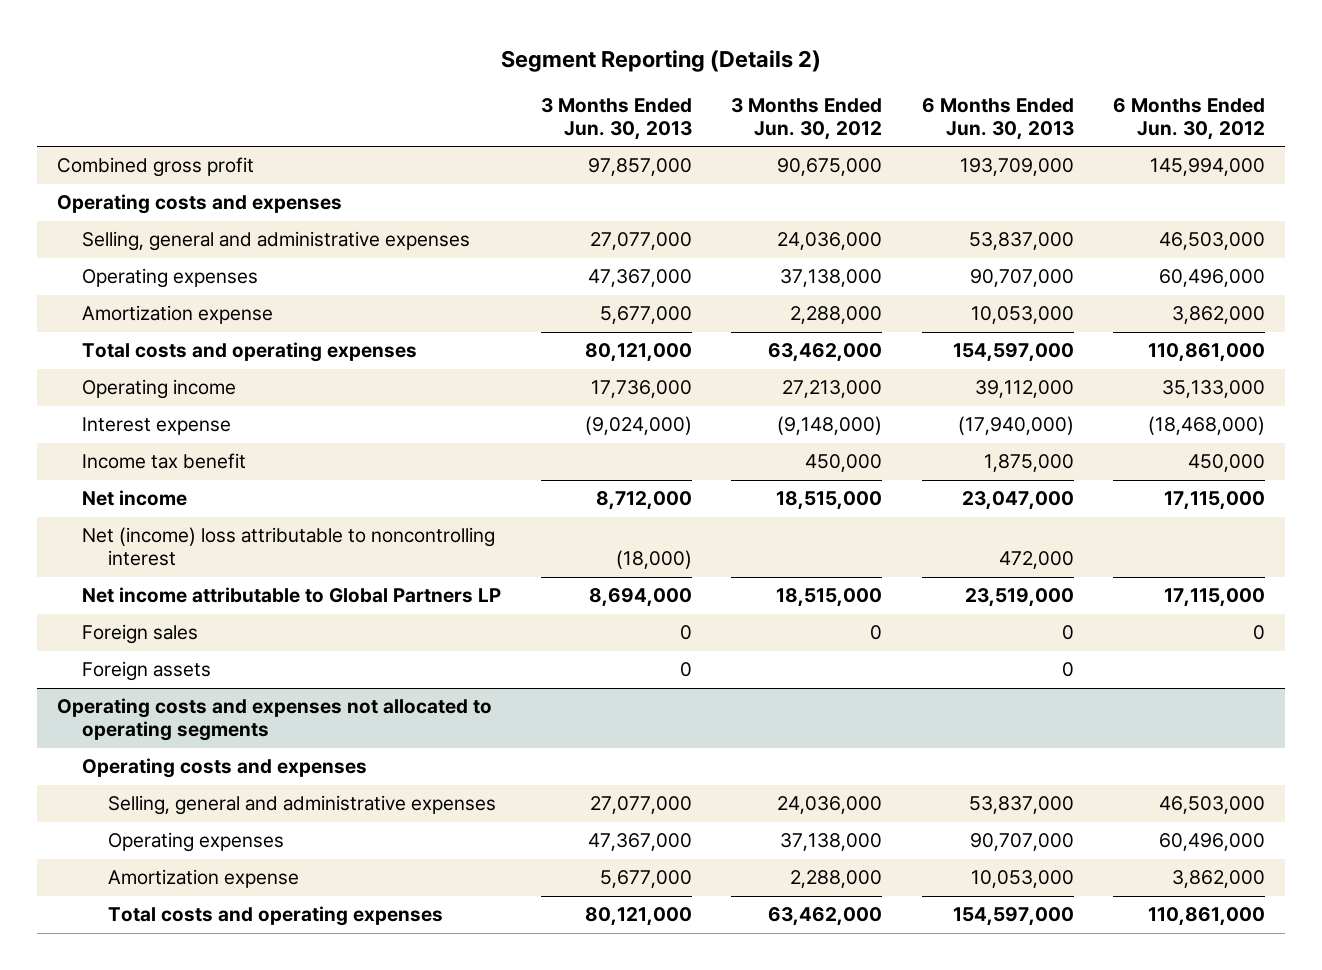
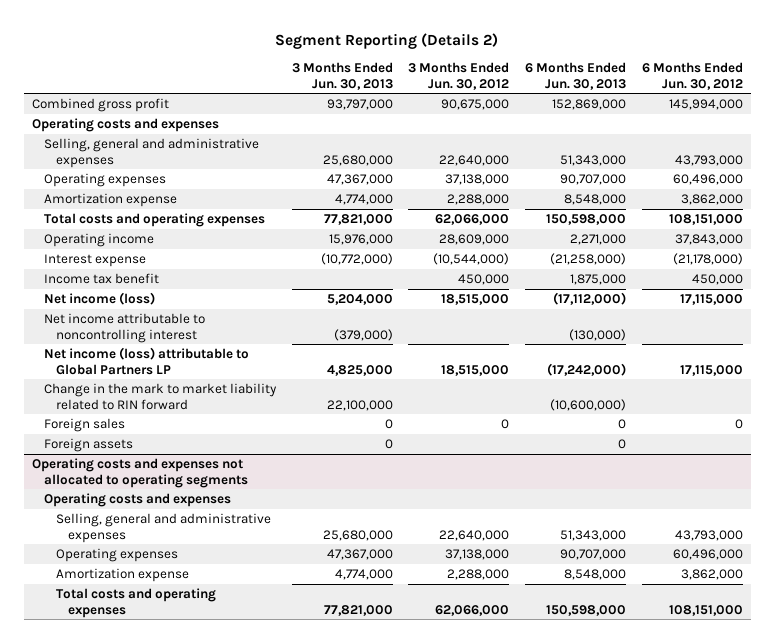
[587,158,692,177] 97,857,000 -> [326,99,393,111] 93,797,000
[959,158,1074,177] 193,709,000 -> [552,99,627,111] 152,869,000
[589,232,692,251] 27,077,000 -> [322,154,393,166] 25,680,000
[777,232,883,251] 24,036,000 -> [439,154,510,166] 22,640,000
[968,232,1074,251] 53,837,000 -> [560,154,627,166] 51,343,000
[1159,232,1266,251] 46,503,000 -> [675,154,744,166] 43,793,000
[599,306,692,325] 5,677,000 -> [334,194,393,206] 4,774,000
[970,306,1074,325] 10,053,000 -> [564,194,627,206] 8,548,000
[584,343,692,363] 80,121,000 -> [323,214,393,226] 77,821,000
[768,343,883,363] 63,462,000 -> [435,214,510,226] 62,066,000
[952,343,1074,363] 154,597,000 -> [546,214,627,226] 150,598,000
[1148,343,1266,363] 110,861,000 -> [669,214,744,226] 108,151,000
[590,380,692,399] 17,736,000 -> [328,234,393,246] 15,976,000
[782,380,883,399] 27,213,000 -> [439,234,510,246] 28,609,000
[974,380,1074,399] 39,112,000 -> [570,234,627,246] 2,271,000
[1162,380,1266,399] 35,133,000 -> [675,234,744,246] 37,843,000
[584,416,692,436] (9,024,000) -> [320,253,393,266] (10,772,000)
[777,416,883,436] (9,148,000) -> [433,253,510,266] (10,544,000)
[957,416,1074,436] (17,940,000) -> [550,253,627,266] (21,258,000)
[1148,416,1266,436] (18,468,000) -> [673,253,744,266] (21,178,000)
[82,490,188,507] Net income -> [43,292,155,306] Net income (loss)
[595,491,692,511] 8,712,000 -> [326,294,393,306] 5,204,000
[961,491,1074,511] 23,047,000 -> [553,292,627,306] (17,112,000)
[82,527,496,567] Net (income) loss attributable to noncontrolling interest -> [43,313,205,343] Net income attributable to noncontrolling interest
[615,550,692,570] (18,000) -> [333,328,393,341] (379,000)
[998,551,1074,570] 472,000 -> [569,328,627,341] (130,000)
[82,587,502,604] Net income attributable to Global Partners LP -> [43,347,249,375] Net income (loss) attributable to Global Partners LP
[588,588,692,608] 8,694,000 -> [326,364,393,376] 4,825,000
[964,588,1074,608] 23,519,000 -> [547,362,627,376] (17,242,000)
none -> [43,383,277,410] Change in the mark to market liability related to RIN forward
[589,796,692,815] 27,077,000 -> [322,529,393,541] 25,680,000
[777,796,883,815] 24,036,000 -> [439,529,510,541] 22,640,000
[968,796,1074,815] 53,837,000 -> [560,529,627,541] 51,343,000
[1159,796,1266,815] 46,503,000 -> [675,529,744,541] 43,793,000
[599,870,692,889] 5,677,000 -> [334,569,393,581] 4,774,000
[970,870,1074,889] 10,053,000 -> [564,569,627,581] 8,548,000
[584,907,692,927] 80,121,000 -> [323,604,393,616] 77,821,000
[768,907,883,927] 63,462,000 -> [435,604,510,616] 62,066,000
[952,907,1074,927] 154,597,000 -> [546,604,627,616] 150,598,000
[1148,907,1266,927] 110,861,000 -> [669,604,744,616] 108,151,000

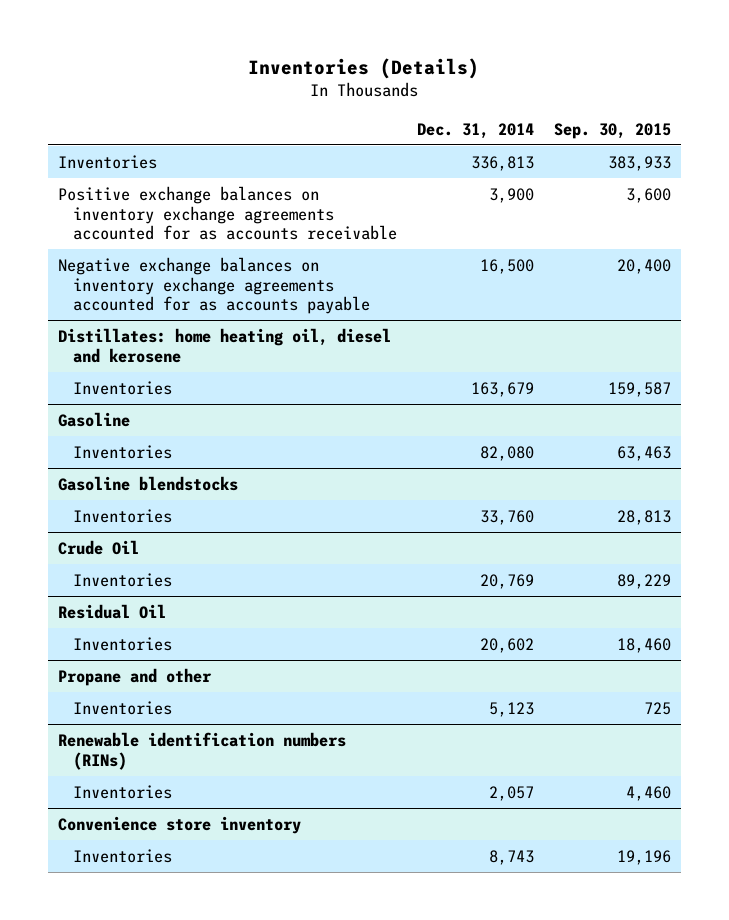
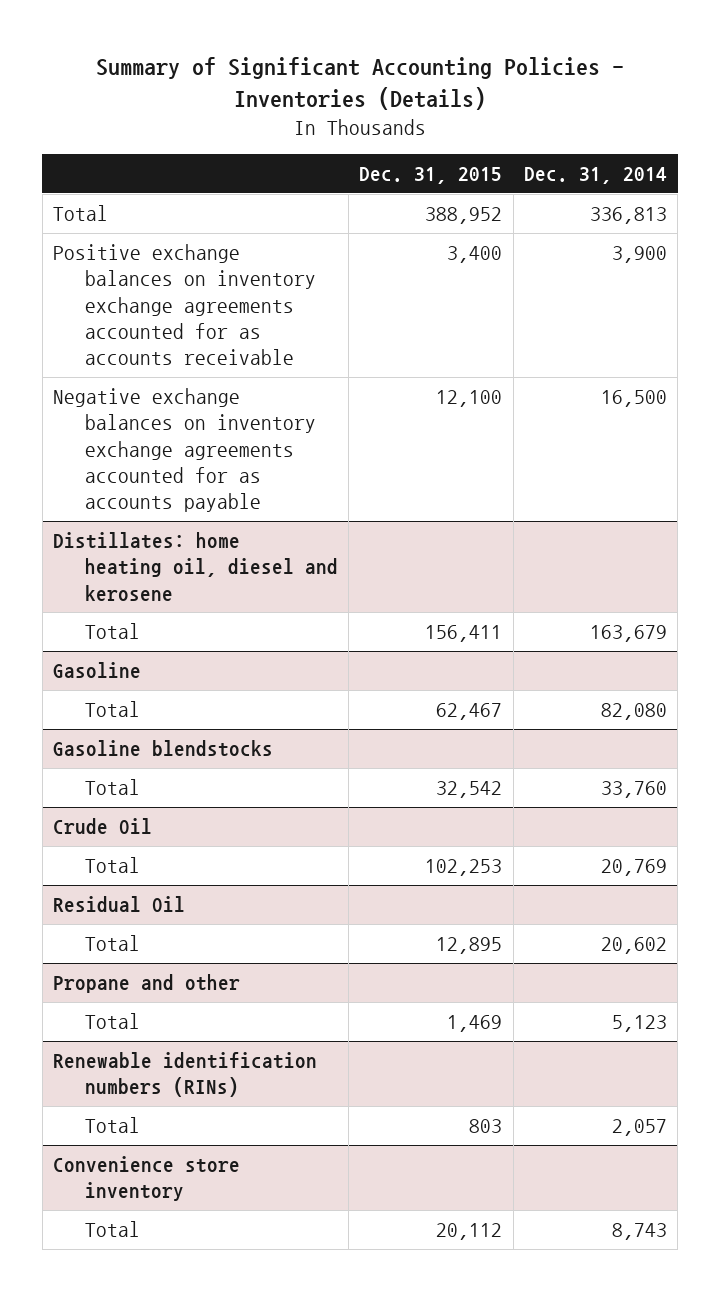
[248,57,480,79] Inventories (Details) -> [95,56,624,110] Summary of Significant Accounting Policies - Inventories (Details)
[554,122,672,139] Sep. 30, 2015 -> none
none -> [359,167,503,185] Dec. 31, 2015
[57,154,157,169] Inventories -> [52,204,108,221] Total
[72,380,172,395] Inventories -> [85,622,141,639] Total
[72,444,172,459] Inventories -> [85,700,141,717] Total
[72,508,172,523] Inventories -> [85,778,141,795] Total
[72,572,172,587] Inventories -> [85,856,141,873] Total
[72,636,172,651] Inventories -> [85,934,141,951] Total
[72,700,172,715] Inventories -> [85,1012,141,1029] Total
[72,784,172,799] Inventories -> [85,1116,141,1133] Total
[72,848,172,863] Inventories -> [85,1220,141,1237] Total

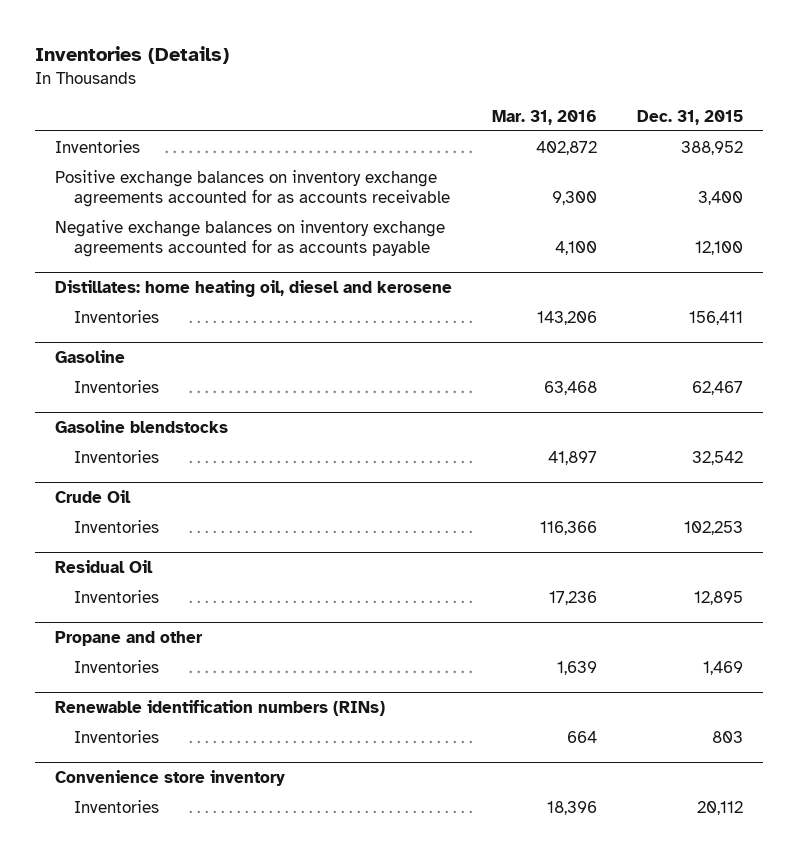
[95,56,624,110] Summary of Significant Accounting Policies - Inventories (Details) -> [35,46,230,65] Inventories (Details)
[523,167,667,185] Dec. 31, 2014 -> none
none -> [492,109,598,125] Mar. 31, 2016
[52,204,108,221] Total -> [55,139,141,153] Inventories
[85,622,141,639] Total -> [73,309,159,323] Inventories
[85,700,141,717] Total -> [73,379,159,393] Inventories
[85,778,141,795] Total -> [73,449,159,463] Inventories
[85,856,141,873] Total -> [73,519,159,533] Inventories
[85,934,141,951] Total -> [73,589,159,603] Inventories
[85,1012,141,1029] Total -> [73,659,159,673] Inventories
[85,1116,141,1133] Total -> [73,729,159,743] Inventories
[85,1220,141,1237] Total -> [73,799,159,813] Inventories

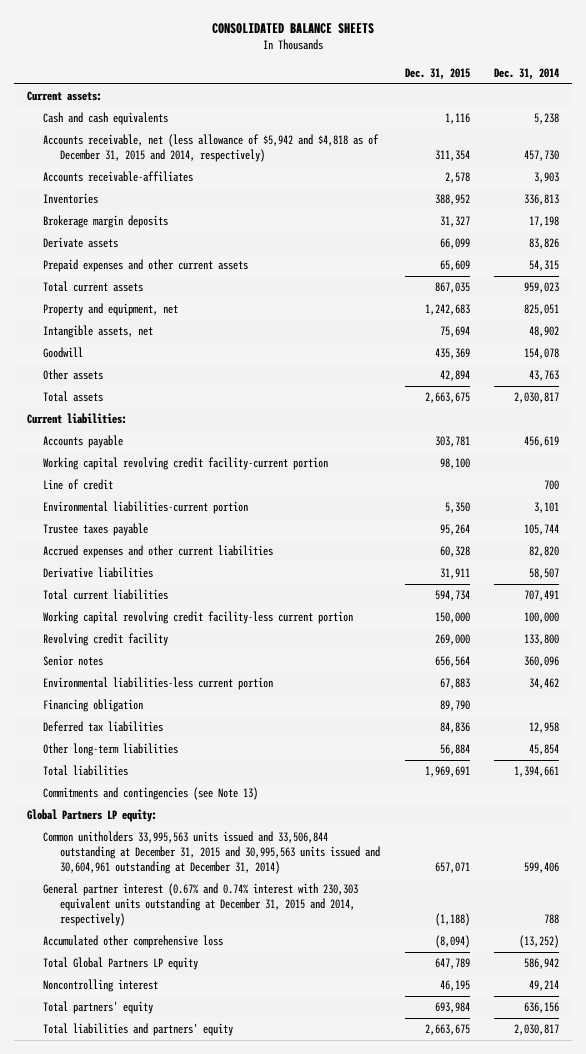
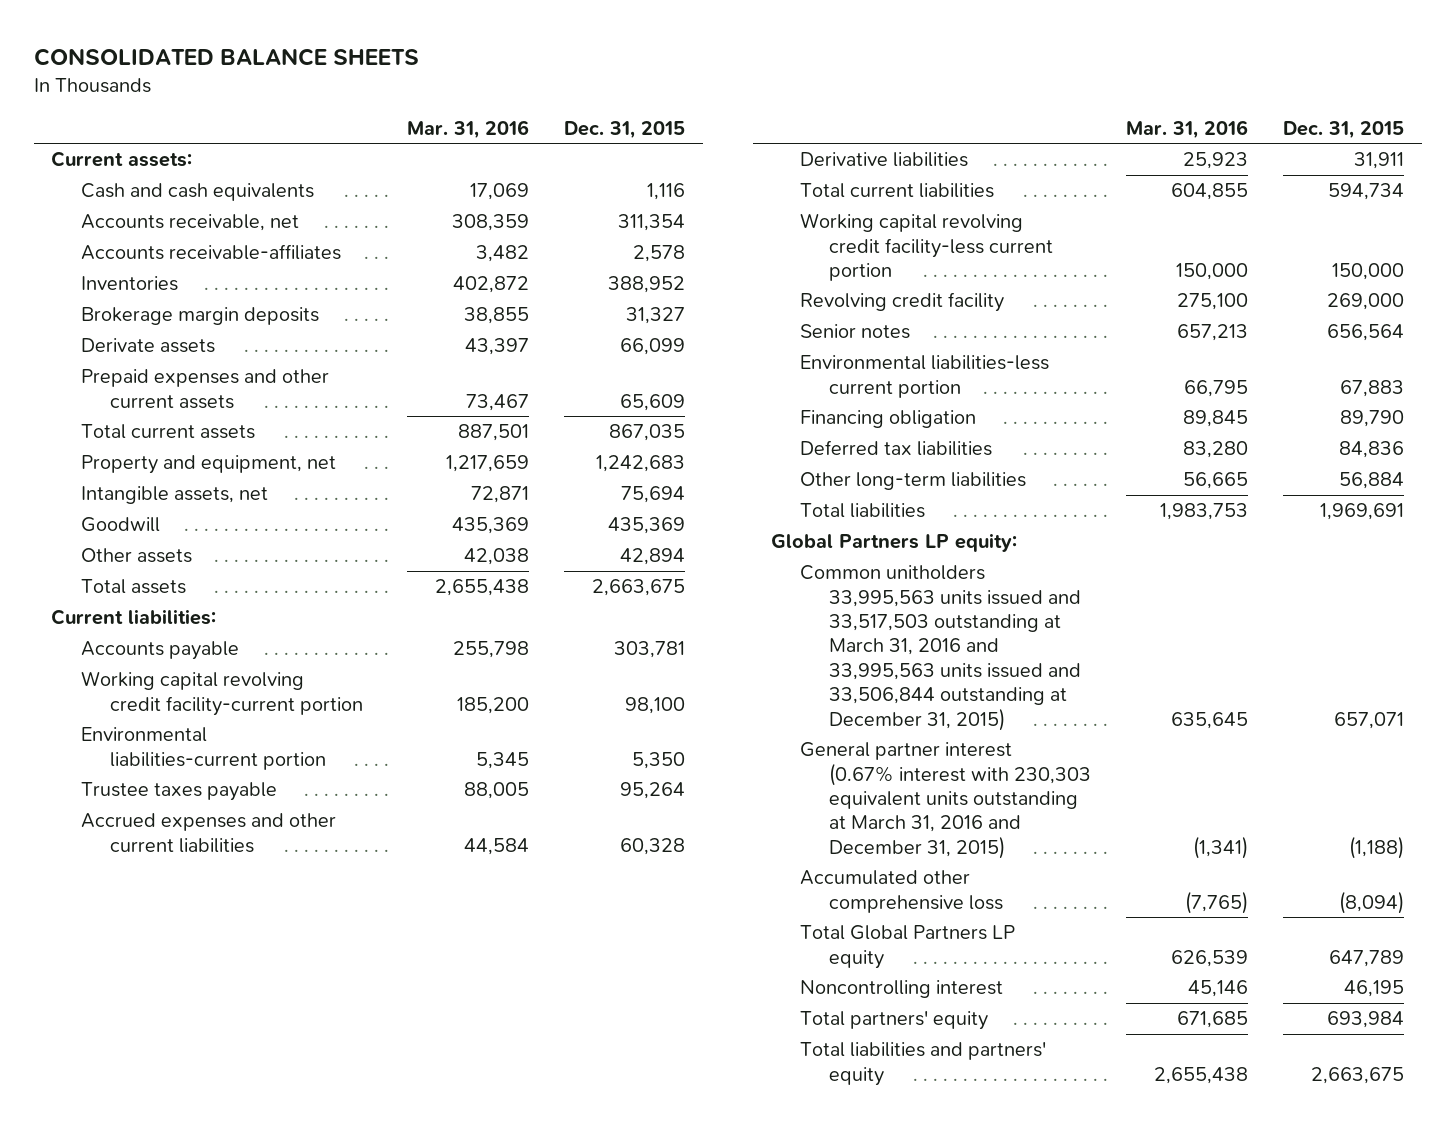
[494,67,560,80] Dec. 31, 2014 -> none
none -> [406,119,529,139] Mar. 31, 2016
[43,134,380,163] Accounts receivable, net (less allowance of $5,942 and $4,818 as of December 31, 2015 and 2014, respectively) -> [80,214,299,232] Accounts receivable, net
[43,479,114,491] Line of credit -> none
[43,787,259,801] Commitments and contingencies (see Note 13) -> none
[43,831,380,875] Common unitholders 33,995,563 units issued and 33,506,844 outstanding at December 31, 2015 and 30,995,563 units issued and 30,604,961 outstanding at December 31, 2014) -> [799,565,1081,731] Common unitholders 33,995,563 units issued and 33,517,503 outstanding at March 31, 2016 and 33,995,563 units issued and 33,506,844 outstanding at December 31, 2015)
[43,883,359,927] General partner interest (0.67% and 0.74% interest with 230,303 equivalent units outstanding at December 31, 2015 and 2014, respectively) -> [799,742,1091,859] General partner interest (0.67% interest with 230,303 equivalent units outstanding at March 31, 2016 and December 31, 2015)

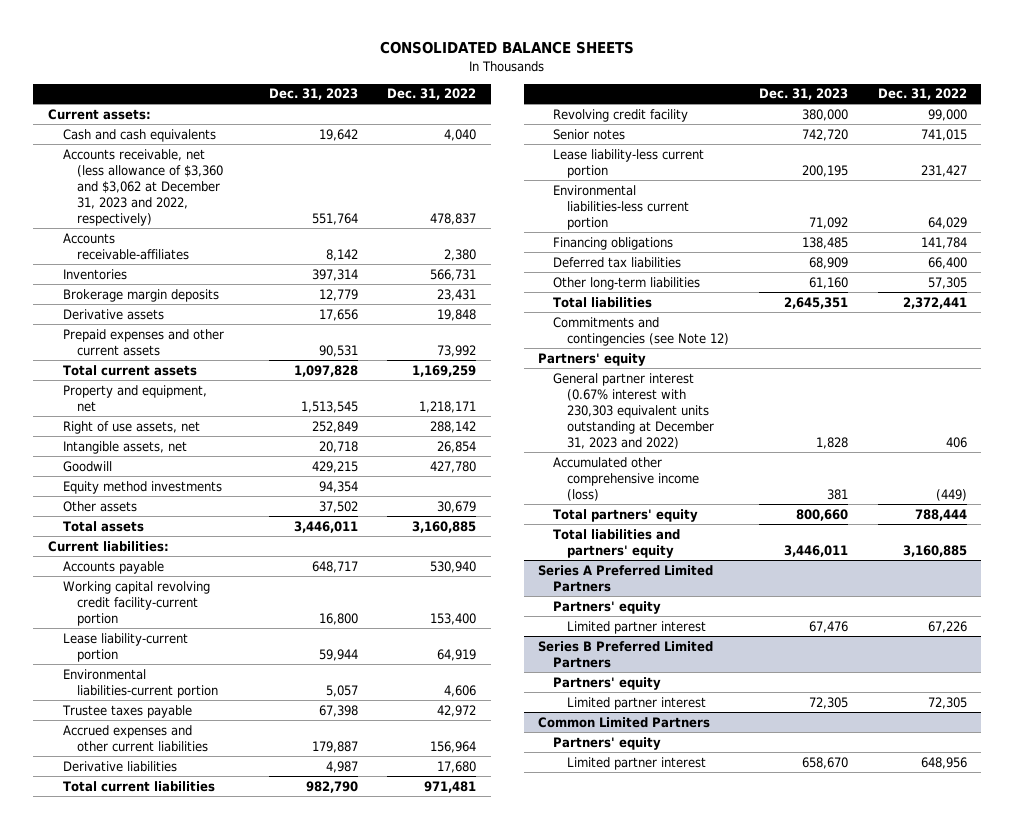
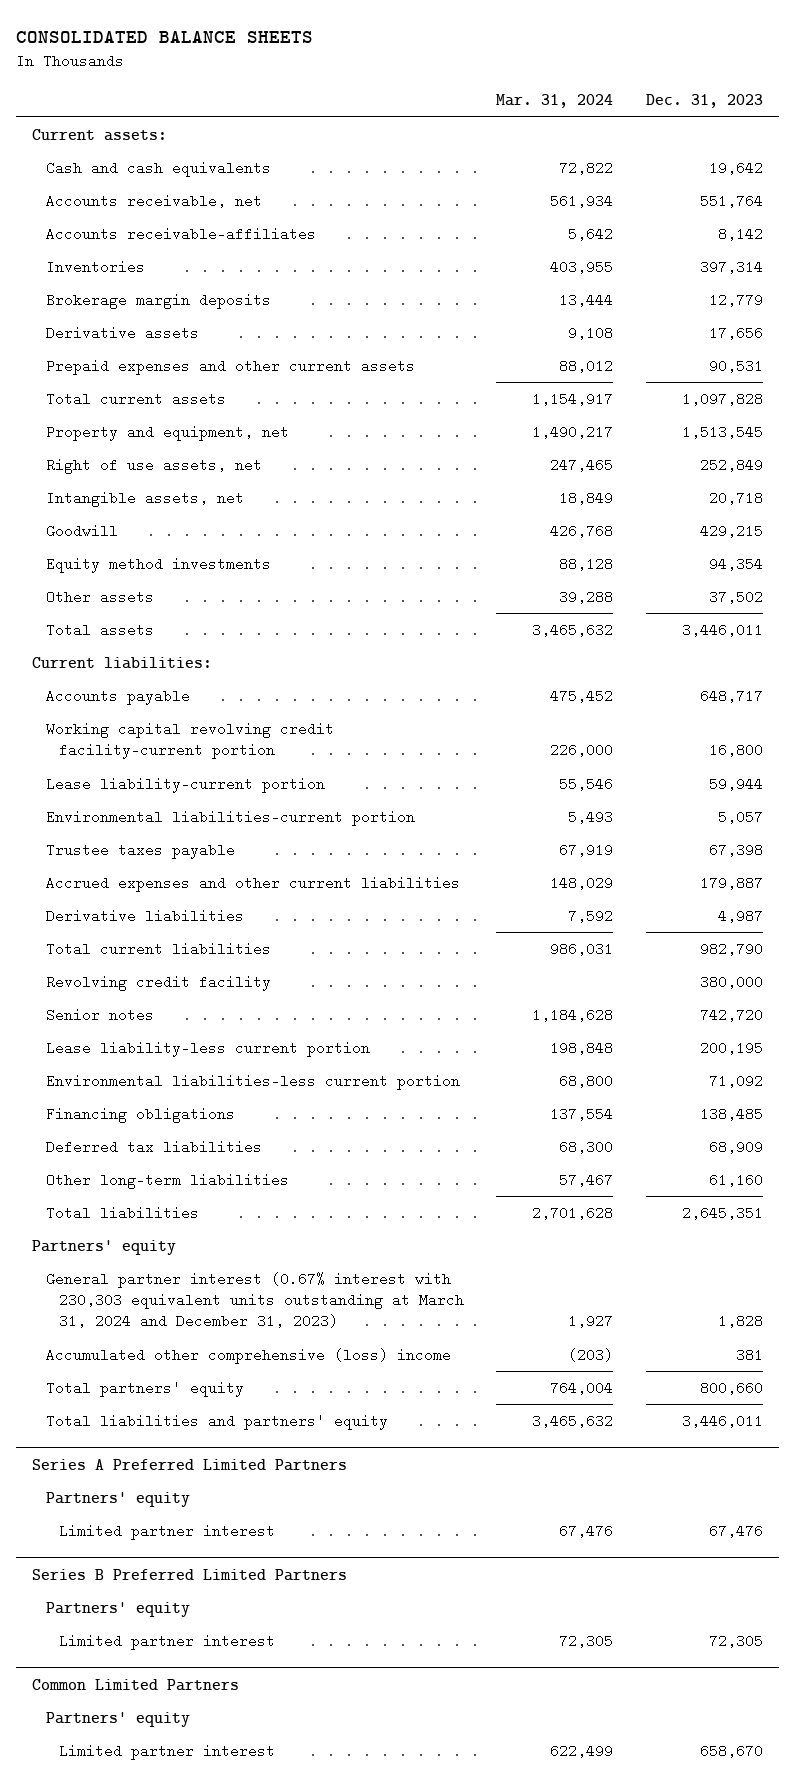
[387,88,477,101] Dec. 31, 2022 -> none
none -> [496,94,614,109] Mar. 31, 2024
[62,148,223,226] Accounts receivable, net (less allowance of $3,360 and $3,062 at December 31, 2023 and 2022, respectively) -> [45,193,262,208] Accounts receivable, net
[552,316,730,346] Commitments and contingencies (see Note 12) -> none
[552,372,715,449] General partner interest (0.67% interest with 230,303 equivalent units outstanding at December 31, 2023 and 2022) -> [45,1271,464,1329] General partner interest (0.67% interest with 230,303 equivalent units outstanding at March 31, 2024 and December 31, 2023)
[552,456,700,501] Accumulated other comprehensive income (loss) -> [45,1347,451,1364] Accumulated other comprehensive (loss) income

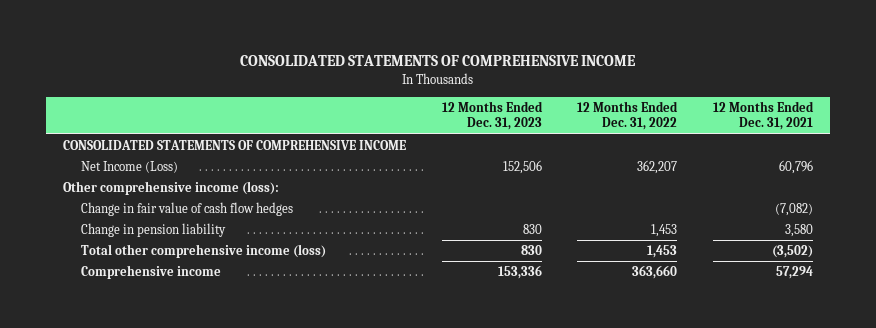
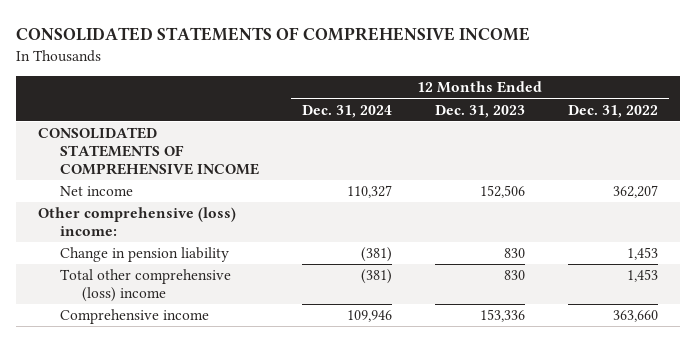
[712,101,814,131] 12 Months Ended Dec. 31, 2021 -> none
none -> [302,104,393,118] Dec. 31, 2024
[80,202,293,217] Change in fair value of cash flow hedges -> none
[80,161,178,174] Net Income (Loss) -> [59,186,133,197] Net income
[63,181,280,196] Other comprehensive income (loss): -> [37,207,236,236] Other comprehensive (loss) income:
[80,244,326,259] Total other comprehensive income (loss) -> [59,269,231,302] Total other comprehensive (loss) income

